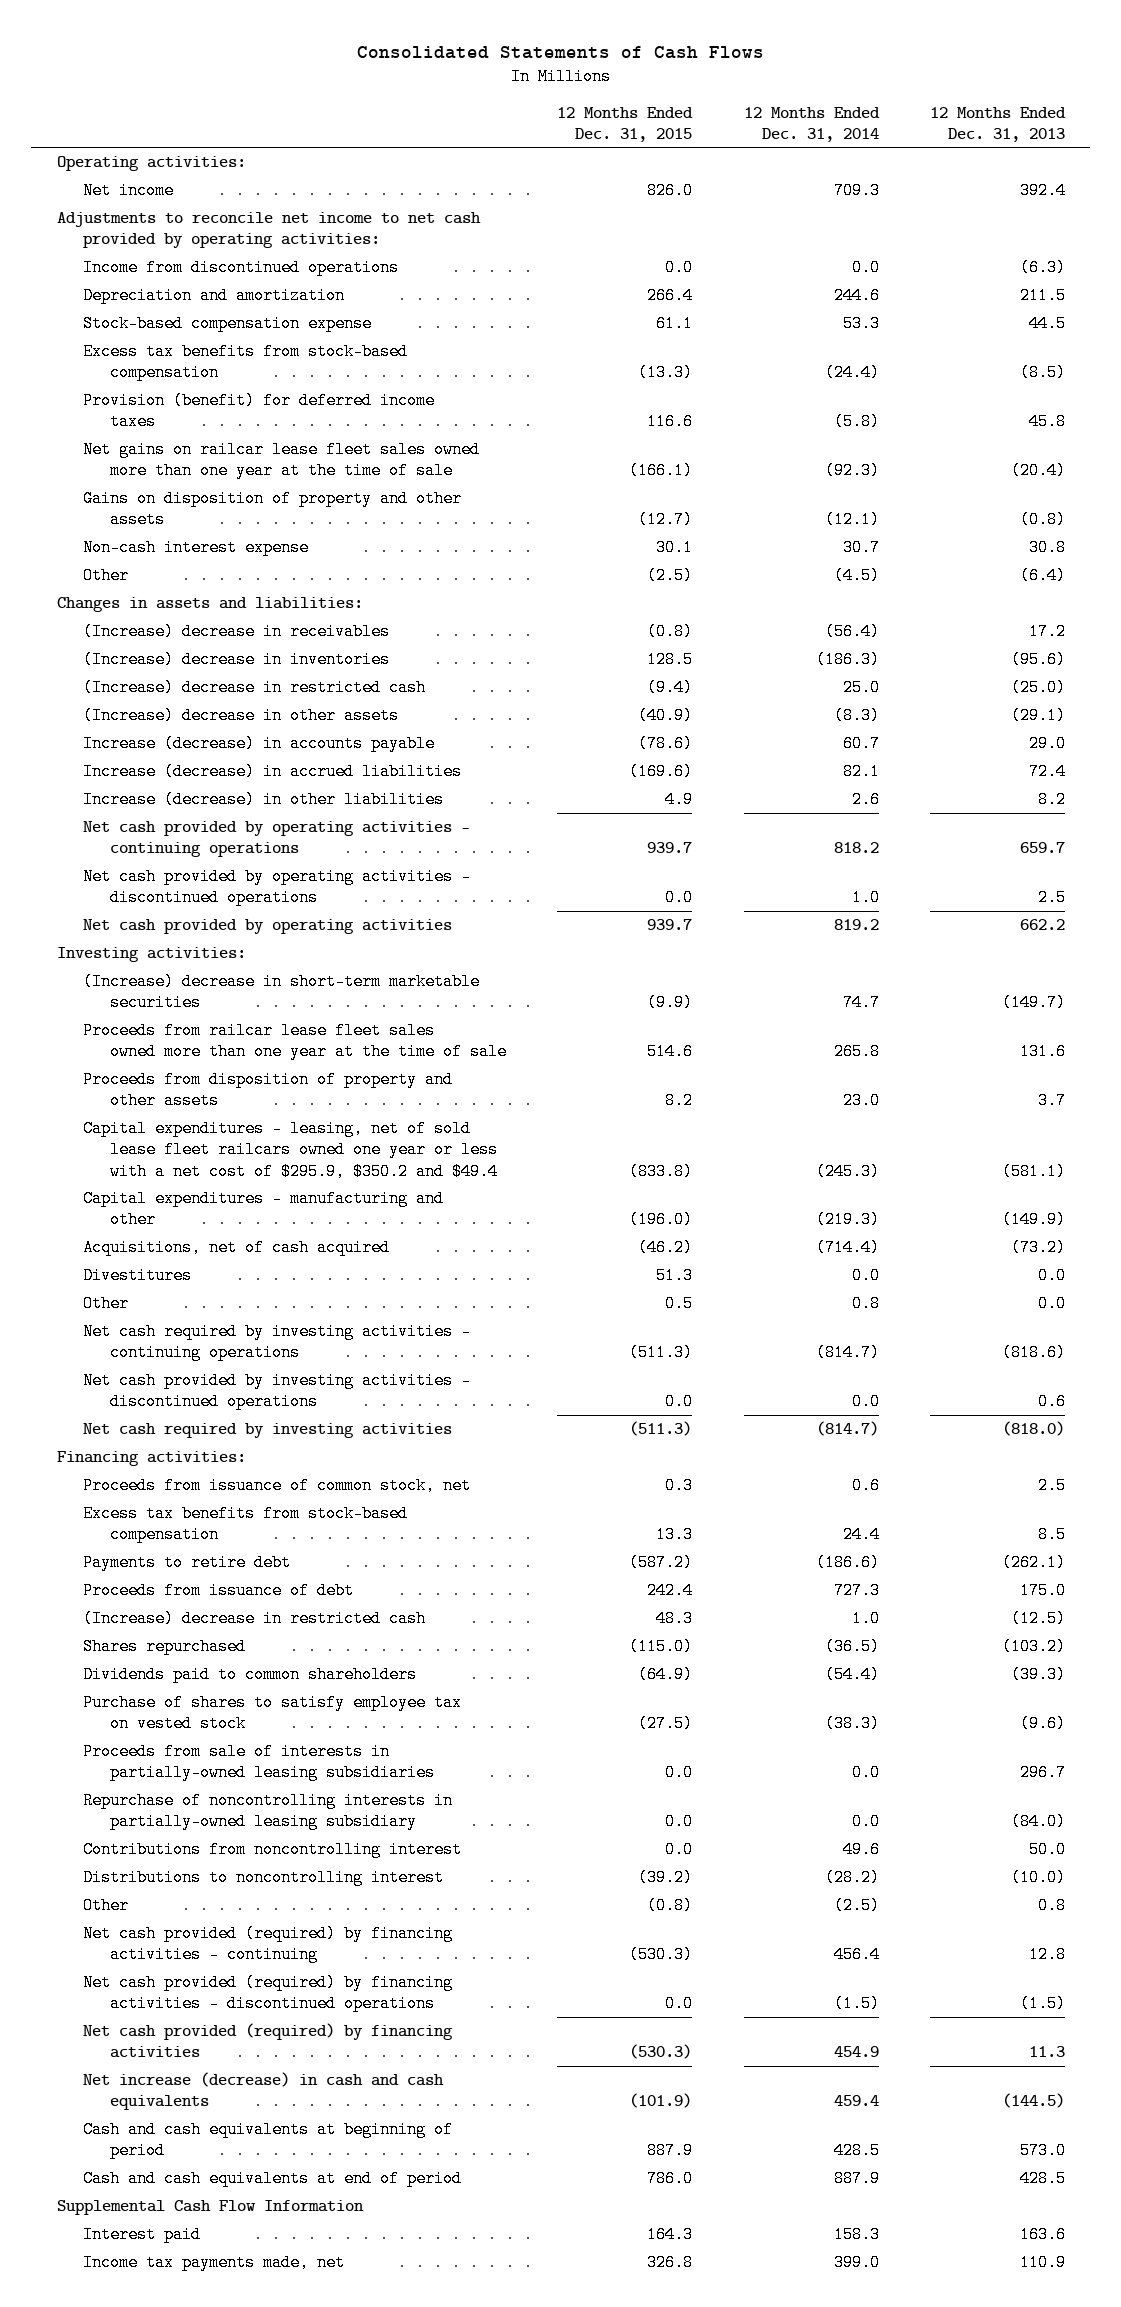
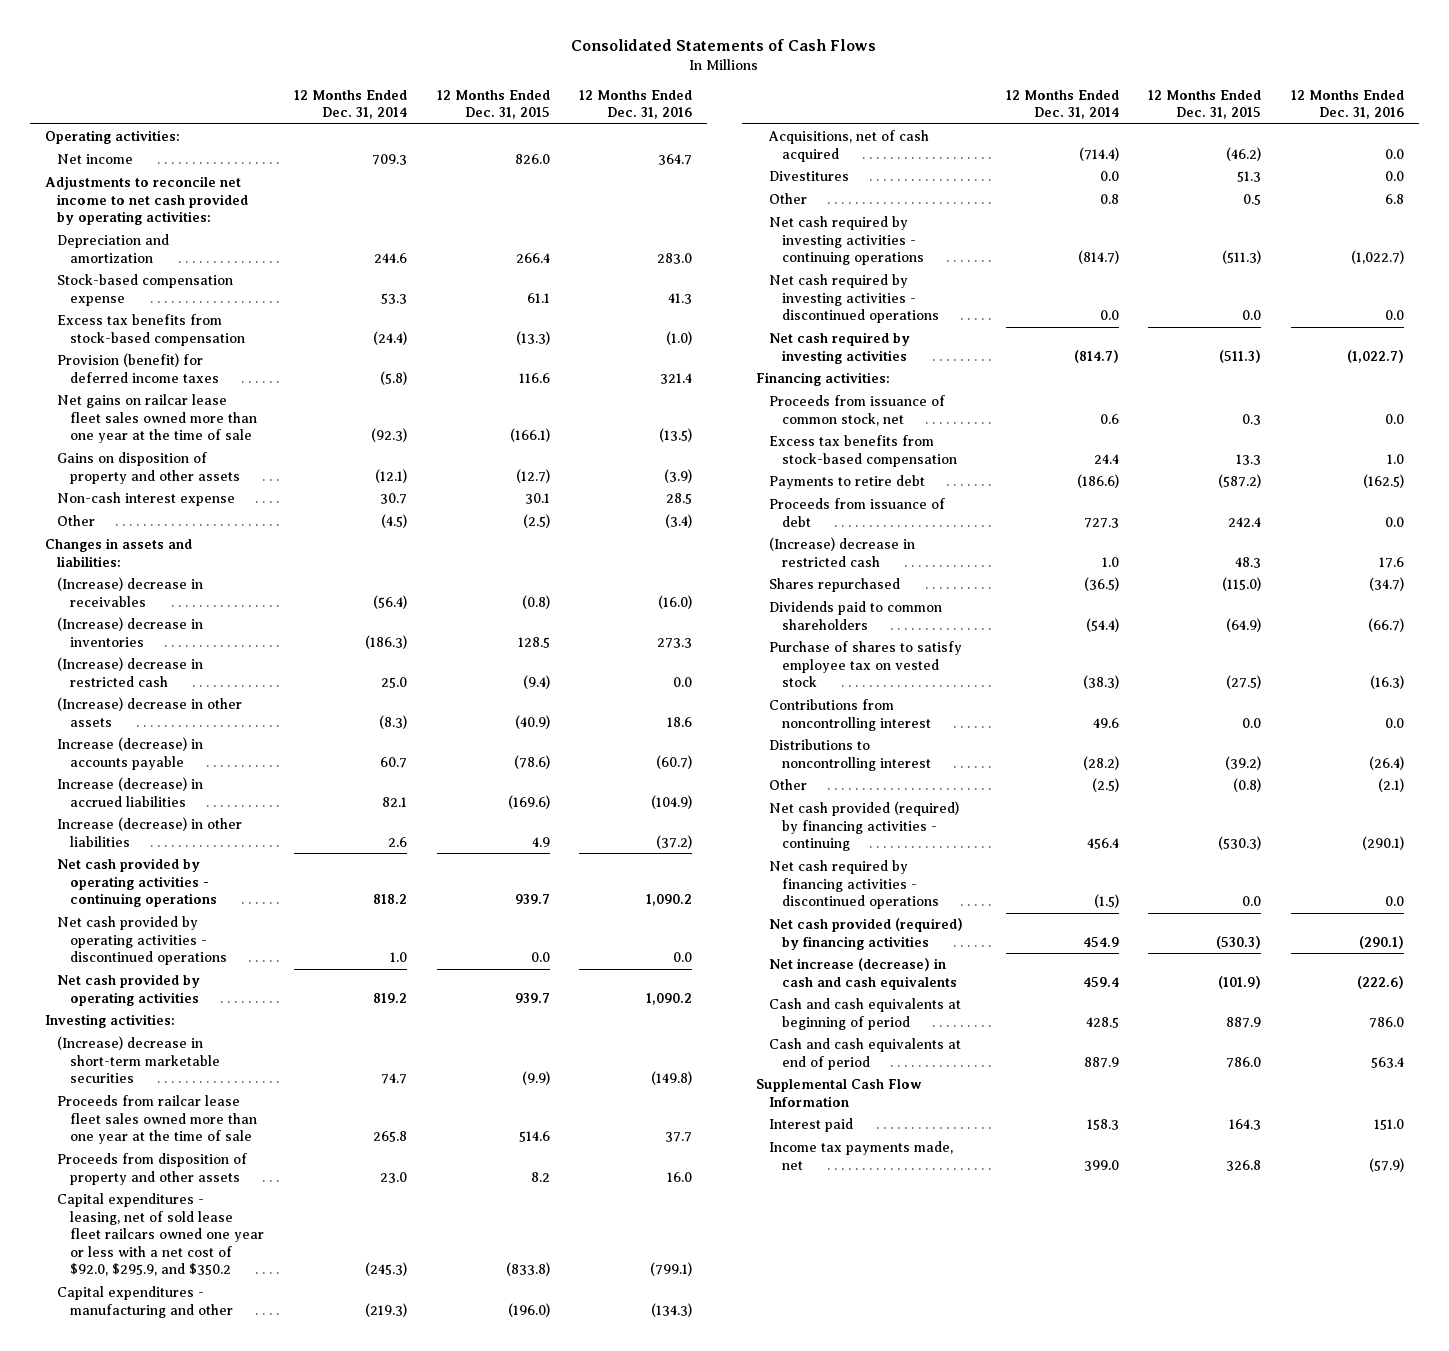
[929,106,1066,142] 12 Months Ended Dec. 31, 2013 -> none
none -> [579,89,693,120] 12 Months Ended Dec. 31, 2016
[83,259,400,277] Income from discontinued operations -> none
[83,1120,498,1180] Capital expenditures - leasing, net of sold lease fleet railcars owned one year or less with a net cost of $295.9, $350.2 and $49.4 -> [57,1193,265,1277] Capital expenditures - leasing, net of sold lease fleet railcars owned one year or less with a net cost of $92.0, $295.9, and $350.2
[83,1372,472,1411] Net cash provided by investing activities - discontinued operations -> [769,274,939,324] Net cash required by investing activities - discontinued operations
[83,1743,435,1782] Proceeds from sale of interests in partially-owned leasing subsidiaries -> none
[83,1792,454,1831] Repurchase of noncontrolling interests in partially-owned leasing subsidiary -> none
[83,1974,454,2013] Net cash provided (required) by financing activities - discontinued operations -> [769,860,939,910] Net cash required by financing activities - discontinued operations

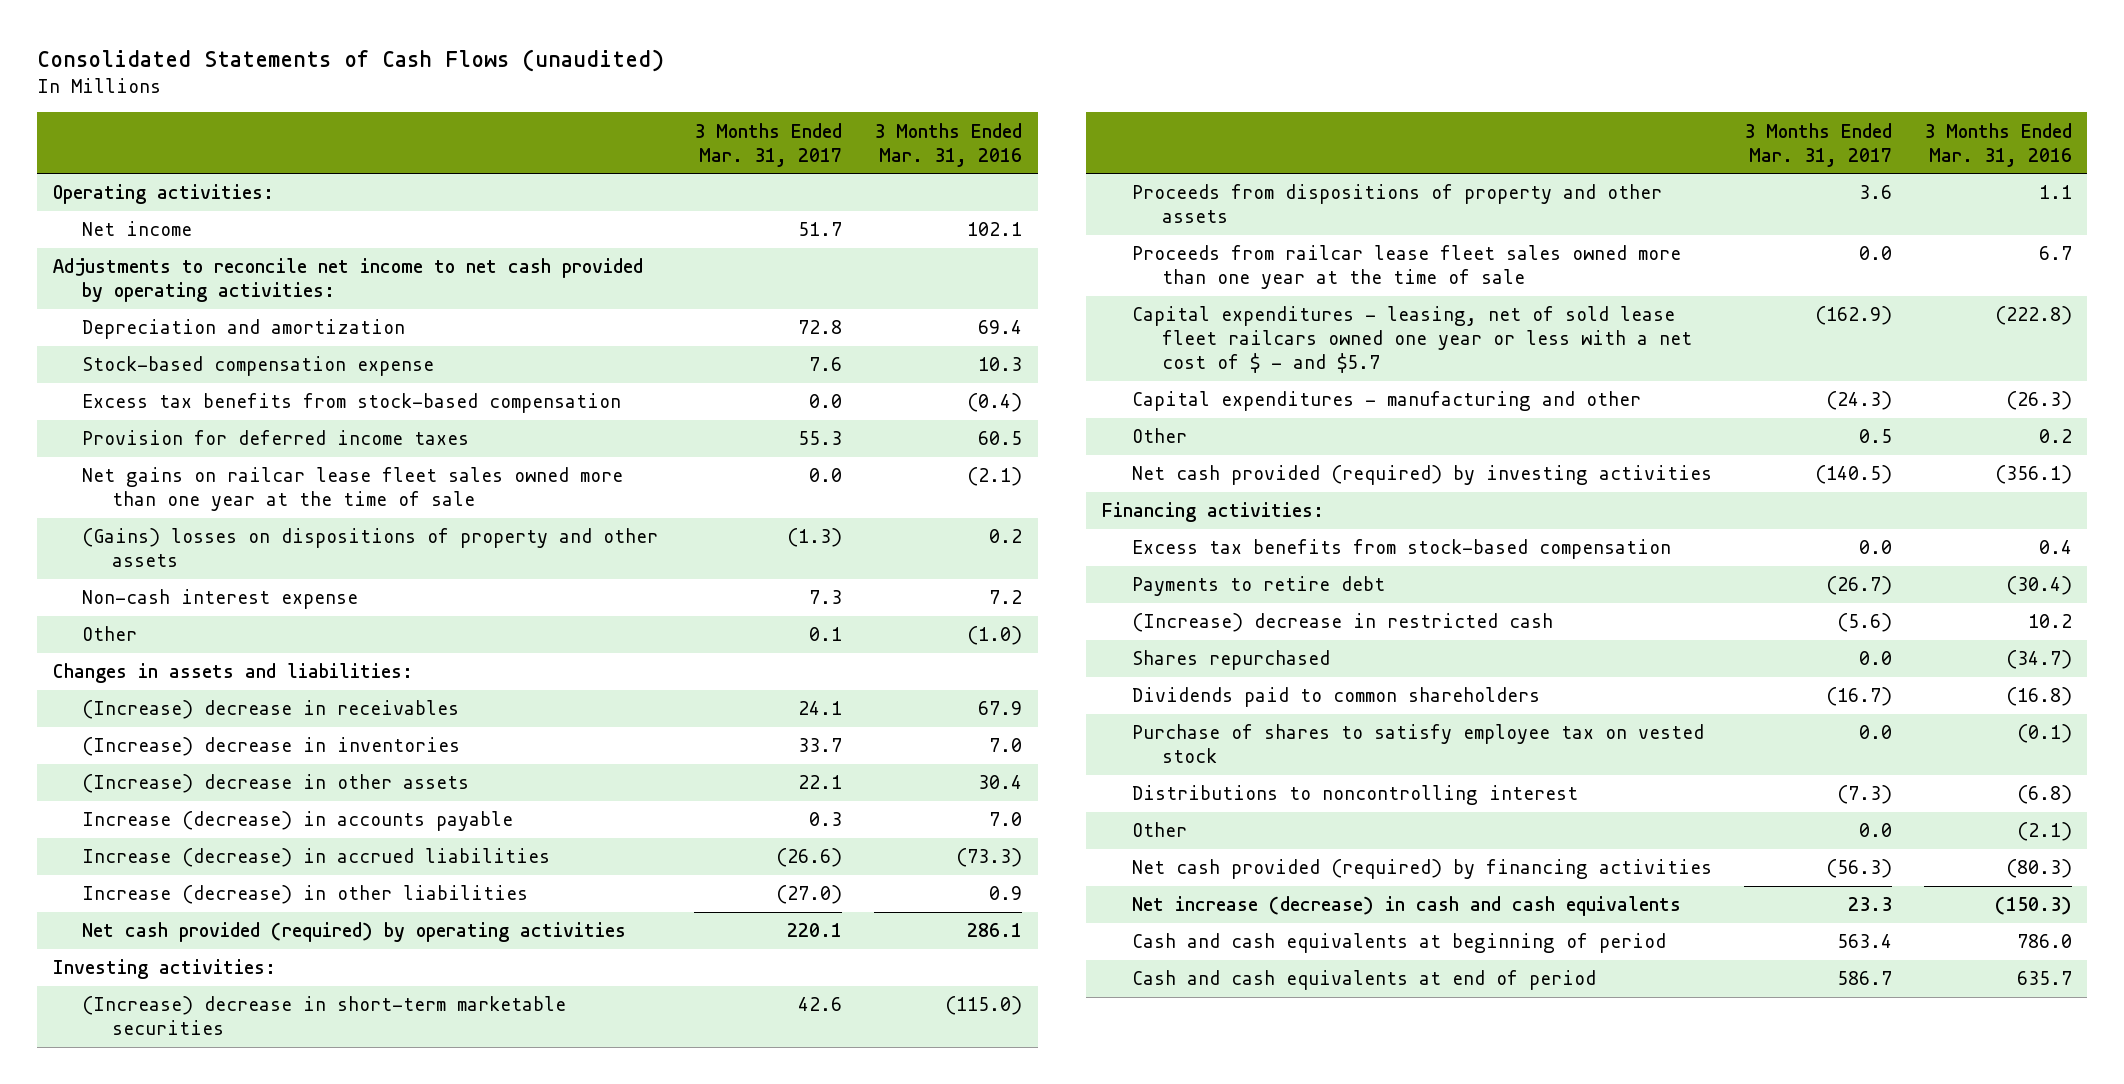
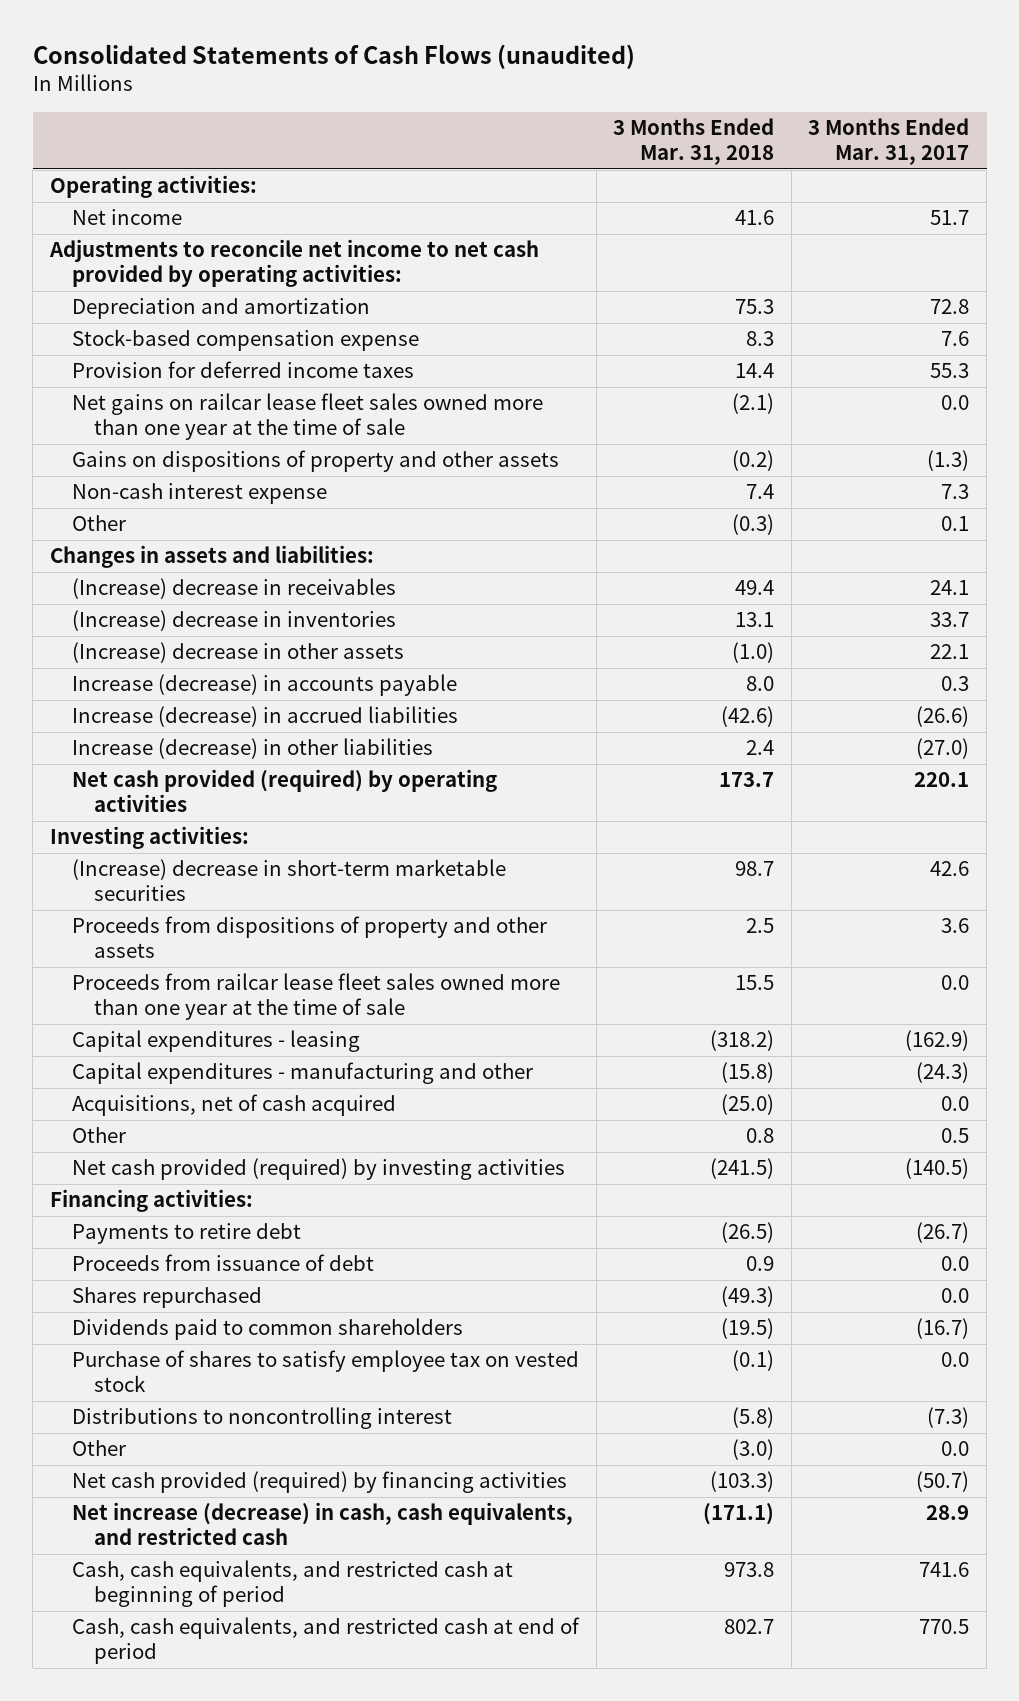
[873,122,1022,167] 3 Months Ended Mar. 31, 2016 -> none
none -> [613,118,775,165] 3 Months Ended Mar. 31, 2018
[82,393,622,414] Excess tax benefits from stock-based compensation -> none
[82,528,659,568] (Gains) losses on dispositions of property and other assets -> [71,450,559,473] Gains on dispositions of property and other assets
[1131,306,1692,374] Capital expenditures - leasing, net of sold lease fleet railcars owned one year or less with a net cost of $ - and $5.7 -> [71,1030,360,1053] Capital expenditures - leasing
none -> [71,1094,396,1117] Acquisitions, net of cash acquired
[1131,539,1671,560] Excess tax benefits from stock-based compensation -> none
[1131,613,1553,633] (Increase) decrease in restricted cash -> none
none -> [71,1254,374,1272] Proceeds from issuance of debt
[1825,859,1892,879] (56.3) -> [916,1471,970,1493] (50.7)
[1131,896,1681,917] Net increase (decrease) in cash and cash equivalents -> [71,1502,573,1546] Net increase (decrease) in cash, cash equivalents, and restricted cash
[1847,897,1892,912] 23.3 -> [926,1505,970,1521] 28.9
[1131,933,1666,954] Cash and cash equivalents at beginning of period -> [71,1560,513,1608] Cash, cash equivalents, and restricted cash at beginning of period
[1836,934,1892,949] 563.4 -> [919,1562,970,1578] 741.6
[1131,970,1596,991] Cash and cash equivalents at end of period -> [71,1617,580,1665] Cash, cash equivalents, and restricted cash at end of period
[1836,971,1892,986] 586.7 -> [919,1619,970,1635] 770.5

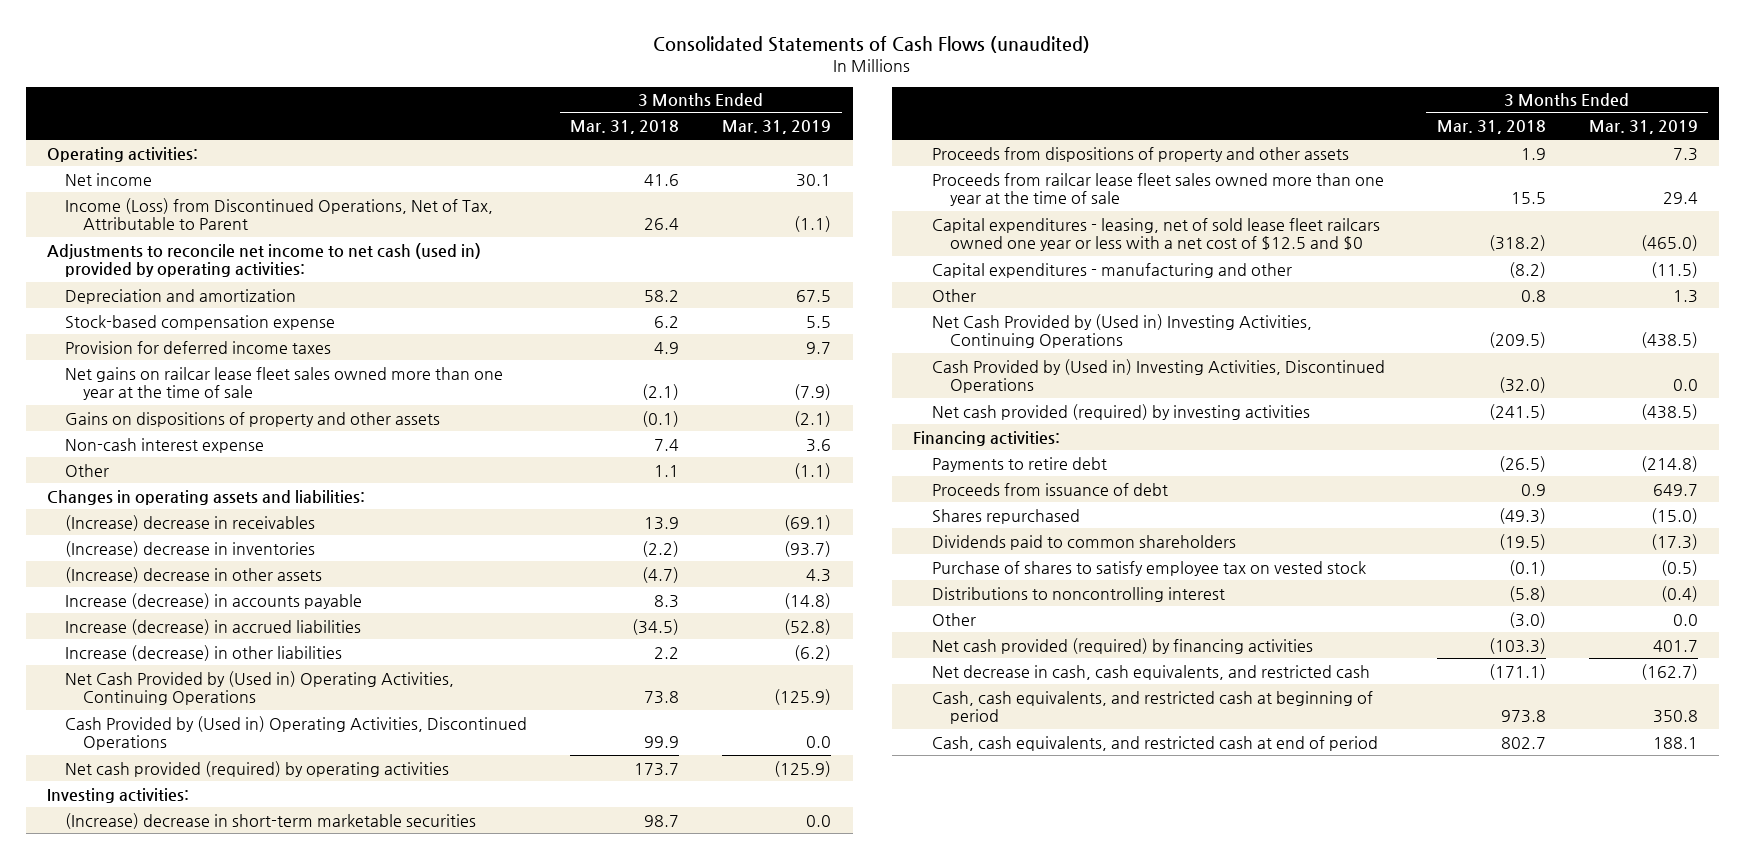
[808,118,970,165] 3 Months Ended Mar. 31, 2017 -> none
none -> [722,120,832,135] Mar. 31, 2019
none -> [65,197,494,231] Income (Loss) from Discontinued Operations, Net of Tax, Attributable to Parent
[48,239,539,288] Adjustments to reconcile net income to net cash provided by operating activities: -> [47,242,482,278] Adjustments to reconcile net income to net cash (used in) provided by operating activities:
[735,299,775,315] 75.3 -> [644,289,680,302] 58.2
[746,331,775,347] 8.3 -> [654,315,680,328] 6.2
[735,363,775,379] 14.4 -> [654,341,680,354] 4.9
[732,450,775,472] (0.2) -> [642,410,680,427] (0.1)
[732,514,775,536] (0.3) -> [654,464,680,477] 1.1
[49,545,374,569] Changes in assets and liabilities: -> [47,489,366,505] Changes in operating assets and liabilities:
[735,580,775,596] 49.4 -> [644,516,680,530] 13.9
[735,612,775,628] 13.1 -> [642,540,680,557] (2.2)
[732,642,775,664] (1.0) -> [642,566,680,583] (4.7)
[746,676,775,692] 8.0 -> [654,594,680,608] 8.3
[721,706,775,728] (42.6) -> [632,618,680,635] (34.5)
[746,740,775,756] 2.4 -> [654,646,680,659] 2.2
none -> [65,670,455,706] Net Cash Provided by (Used in) Operating Activities, Continuing Operations
none -> [65,715,528,751] Cash Provided by (Used in) Operating Activities, Discontinued Operations
[746,918,775,934] 2.5 -> [1520,147,1546,160] 1.9
[71,1094,396,1117] Acquisitions, net of cash acquired -> none
[71,1030,360,1053] Capital expenditures - leasing -> [931,217,1380,252] Capital expenditures - leasing, net of sold lease fleet railcars owned one year or less with a net cost of $12.5 and $0
[721,1062,775,1084] (15.8) -> [1508,261,1546,278] (8.2)
none -> [931,313,1312,349] Net Cash Provided by (Used in) Investing Activities, Continuing Operations
none -> [931,358,1385,394] Cash Provided by (Used in) Investing Activities, Discontinued Operations
[71,1502,573,1546] Net increase (decrease) in cash, cash equivalents, and restricted cash -> [931,664,1370,680] Net decrease in cash, cash equivalents, and restricted cash

